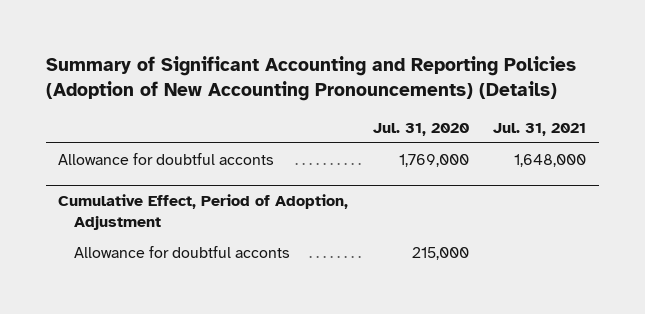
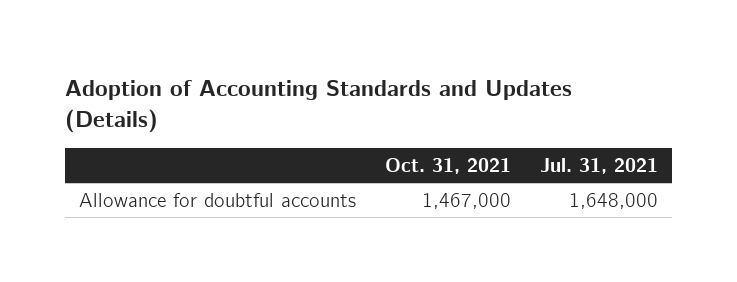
[45,55,576,101] Summary of Significant Accounting and Reporting Policies (Adoption of New Accounting Pronouncements) (Details) -> [64,80,572,134] Adoption of Accounting Standards and Updates (Details)
[372,122,469,136] Jul. 31, 2020 -> none
none -> [384,157,511,174] Oct. 31, 2021
[58,194,349,231] Cumulative Effect, Period of Adoption, Adjustment -> none
[74,245,291,258] Allowance for doubtful acconts -> none
[58,152,275,165] Allowance for doubtful acconts -> [79,193,357,208] Allowance for doubtful accounts

